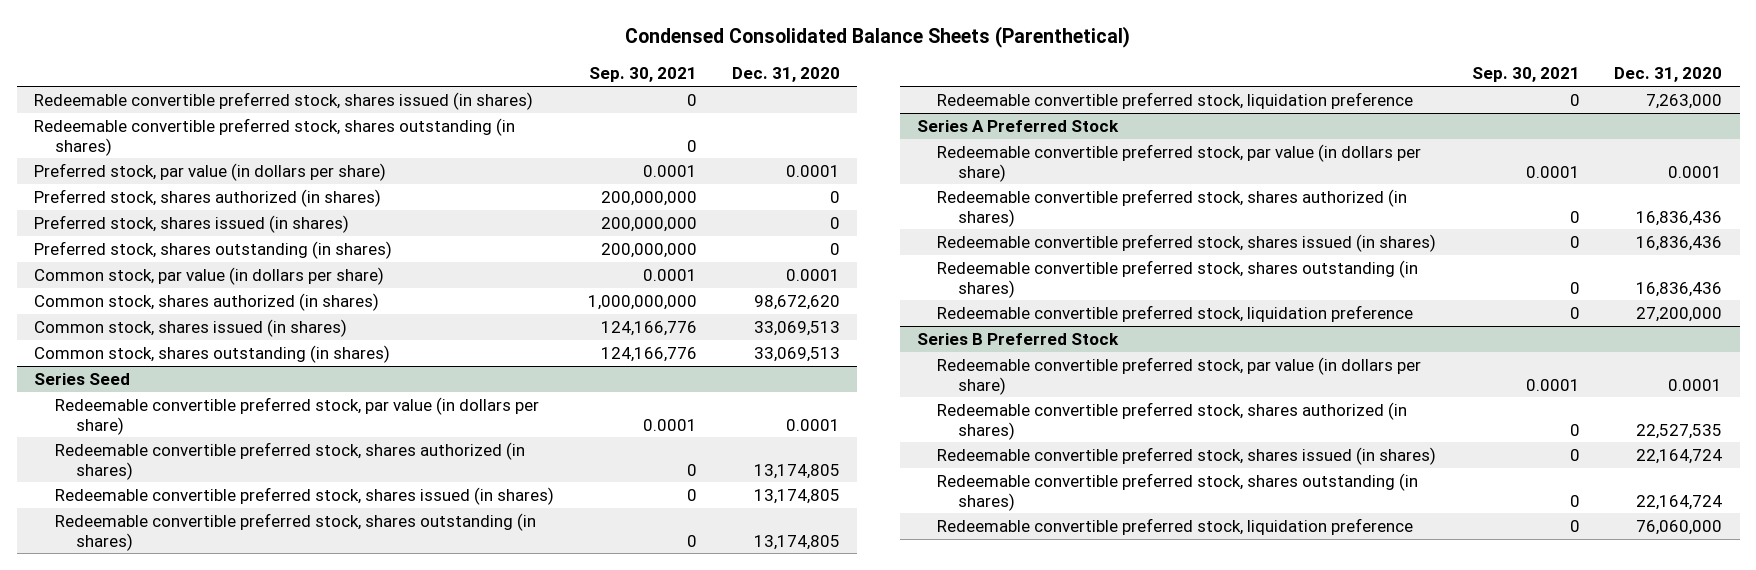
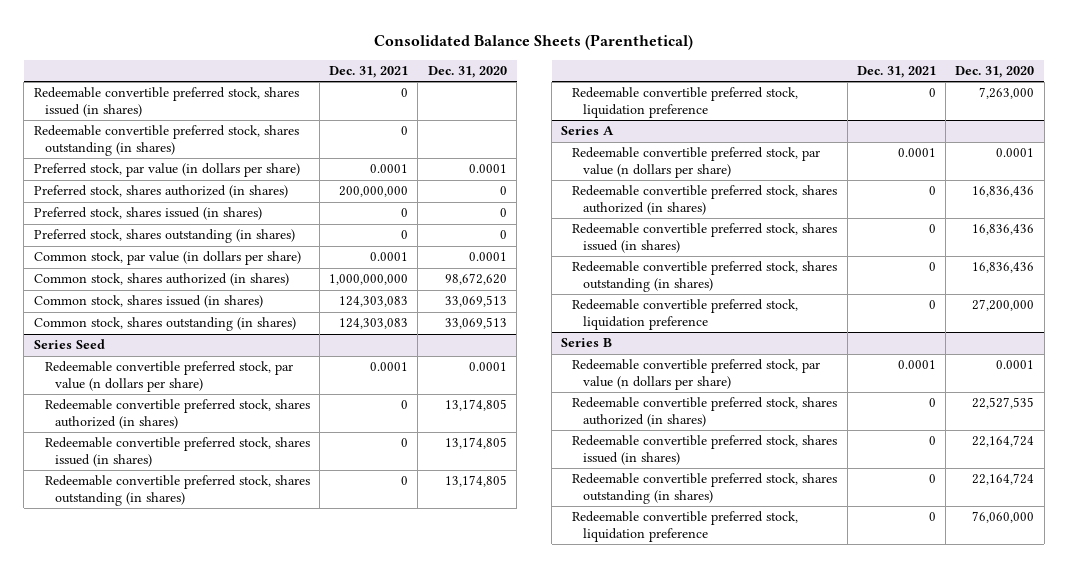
[625,26,1131,49] Condensed Consolidated Balance Sheets (Parenthetical) -> [374,33,694,50] Consolidated Balance Sheets (Parenthetical)
[589,67,698,83] Sep. 30, 2021 -> none
none -> [329,66,409,79] Dec. 31, 2021
[54,396,539,435] Redeemable convertible preferred stock, par value (in dollars per share) -> [44,361,293,392] Redeemable convertible preferred stock, par value (n dollars per share)
[916,119,1119,132] Series A Preferred Stock -> [561,126,615,136] Series A
[937,143,1422,182] Redeemable convertible preferred stock, par value (in dollars per share) -> [572,147,821,178] Redeemable convertible preferred stock, par value (n dollars per share)
[916,332,1119,345] Series B Preferred Stock -> [561,338,613,348] Series B
[937,356,1422,395] Redeemable convertible preferred stock, par value (in dollars per share) -> [572,359,821,390] Redeemable convertible preferred stock, par value (n dollars per share)

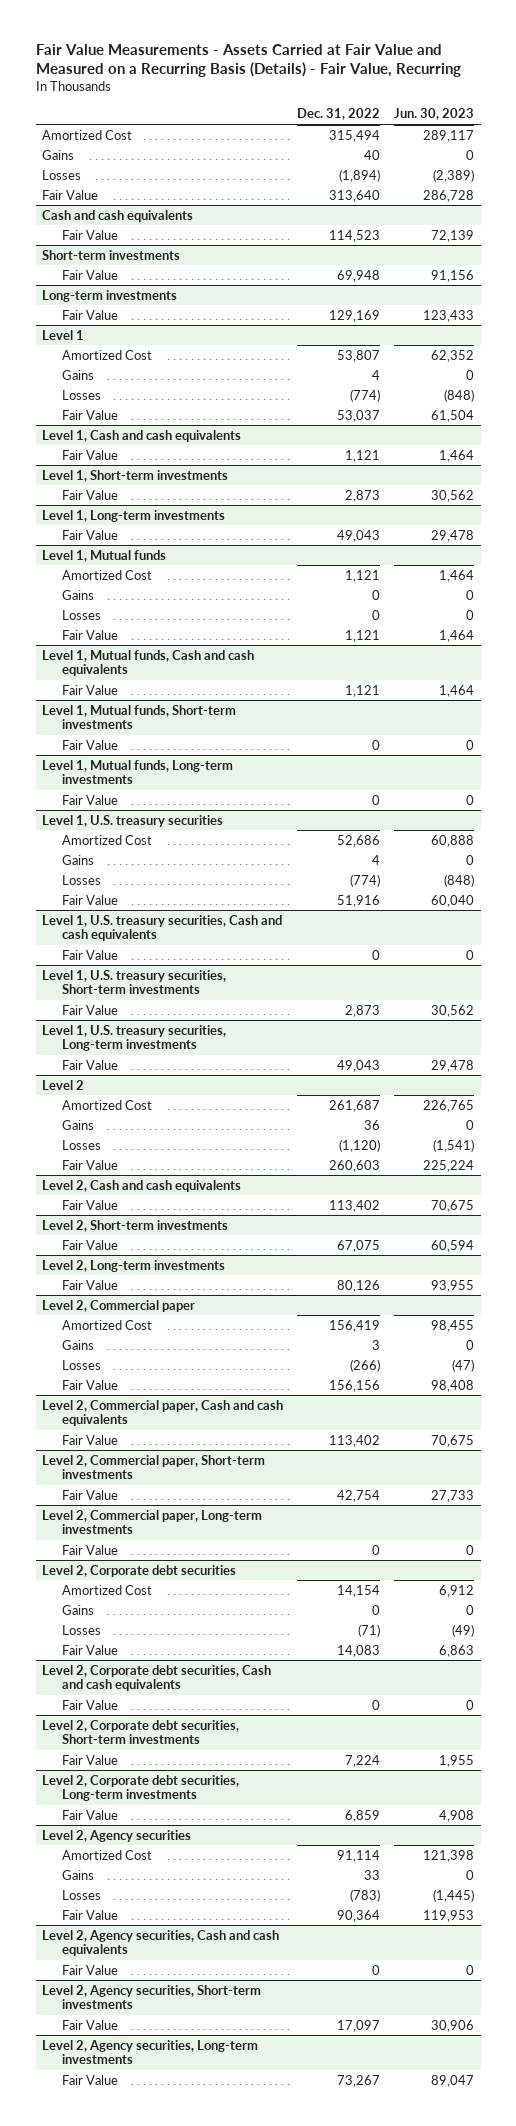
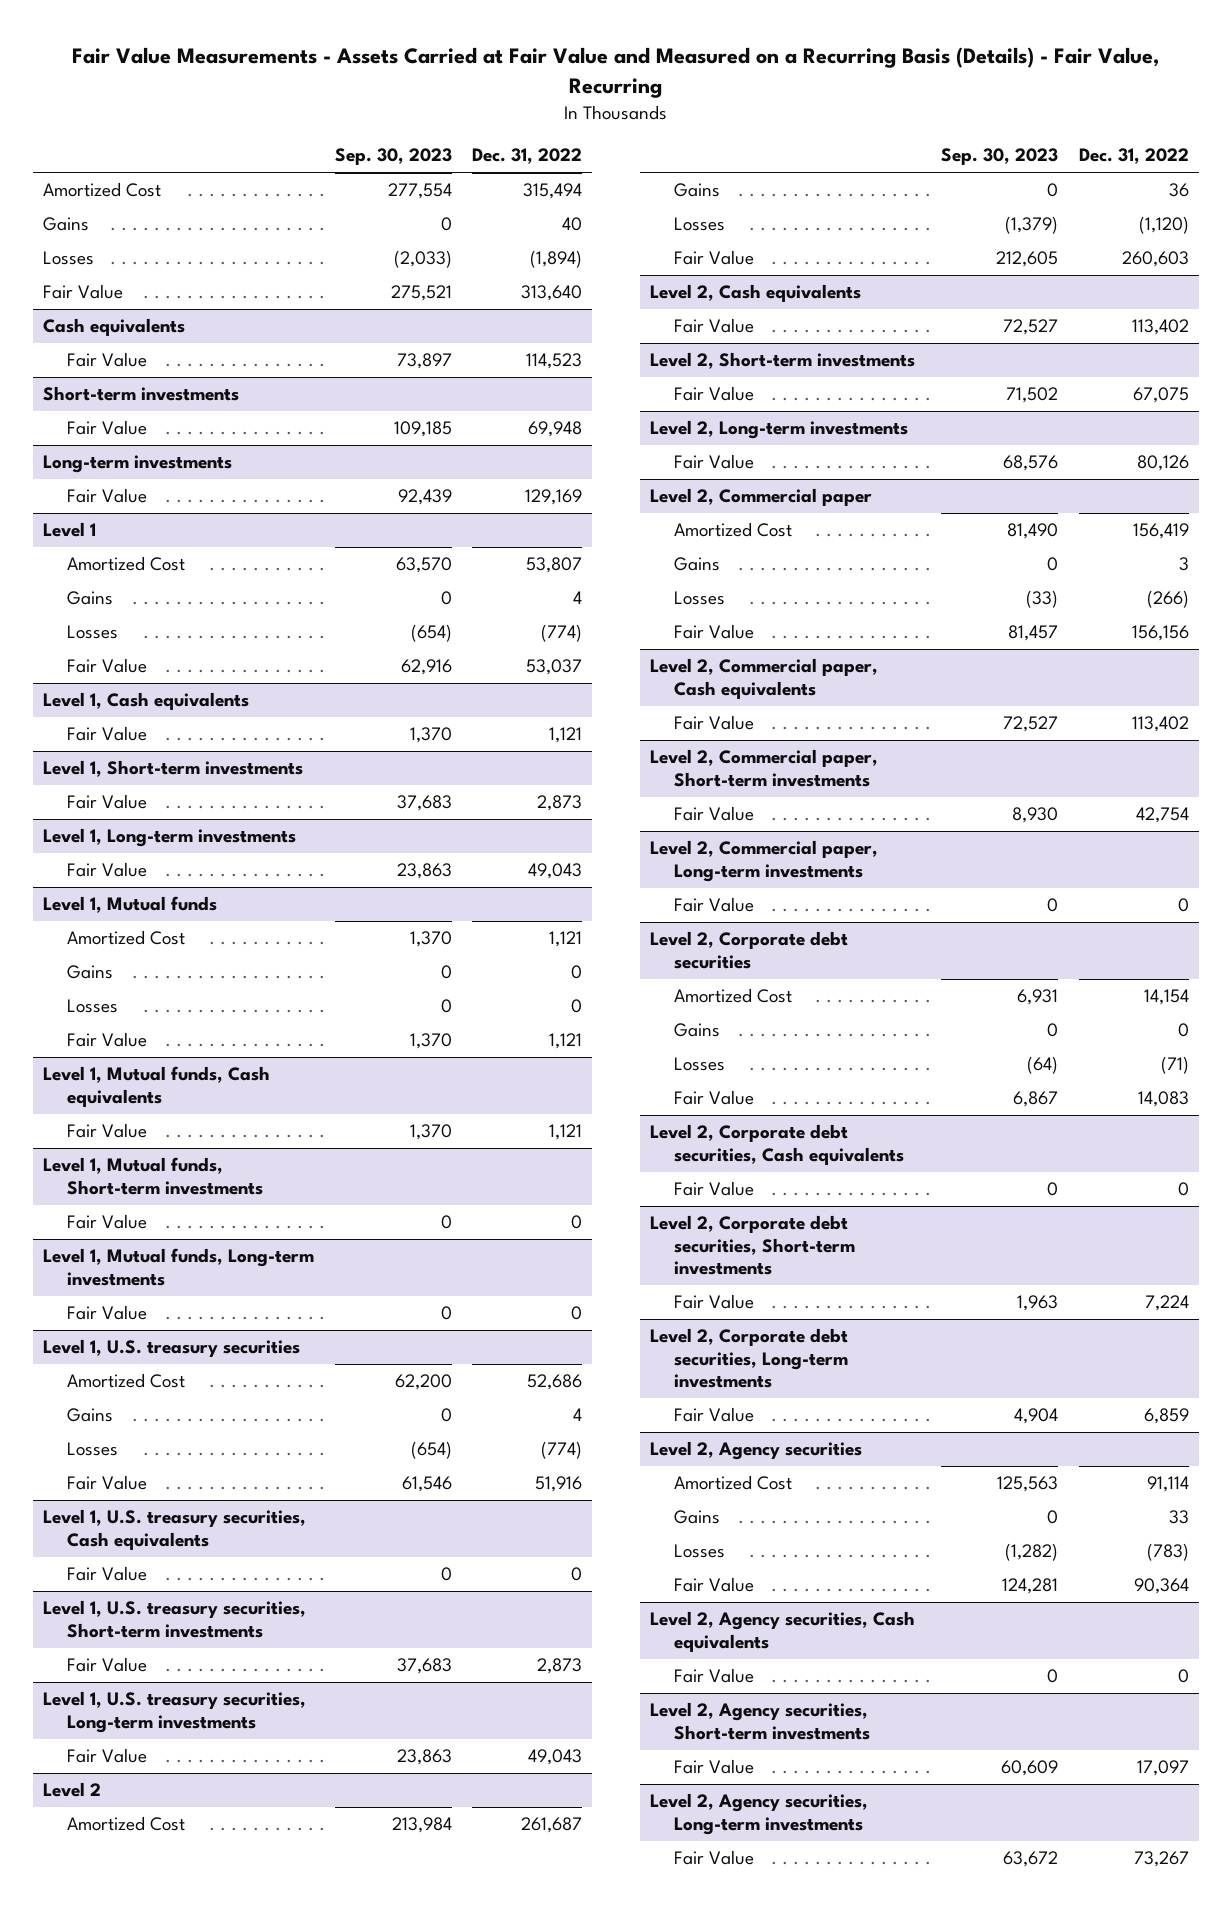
[394,108,475,121] Jun. 30, 2023 -> none
none -> [334,148,452,166] Sep. 30, 2023
[42,209,194,222] Cash and cash equivalents -> [43,318,186,337] Cash equivalents
[42,429,242,442] Level 1, Cash and cash equivalents -> [43,692,250,711] Level 1, Cash equivalents
[42,649,255,677] Level 1, Mutual funds, Cash and cash equivalents -> [43,1066,271,1107] Level 1, Mutual funds, Cash equivalents
[42,914,283,942] Level 1, U.S. treasury securities, Cash and cash equivalents -> [43,1509,307,1550] Level 1, U.S. treasury securities, Cash equivalents
[42,1179,242,1192] Level 2, Cash and cash equivalents -> [650,284,862,303] Level 2, Cash equivalents
[42,1399,284,1427] Level 2, Commercial paper, Cash and cash equivalents -> [650,658,879,699] Level 2, Commercial paper, Cash equivalents
[42,1664,272,1692] Level 2, Corporate debt securities, Cash and cash equivalents -> [650,1124,904,1165] Level 2, Corporate debt securities, Cash equivalents
[42,1929,280,1957] Level 2, Agency securities, Cash and cash equivalents -> [650,1611,916,1652] Level 2, Agency securities, Cash equivalents

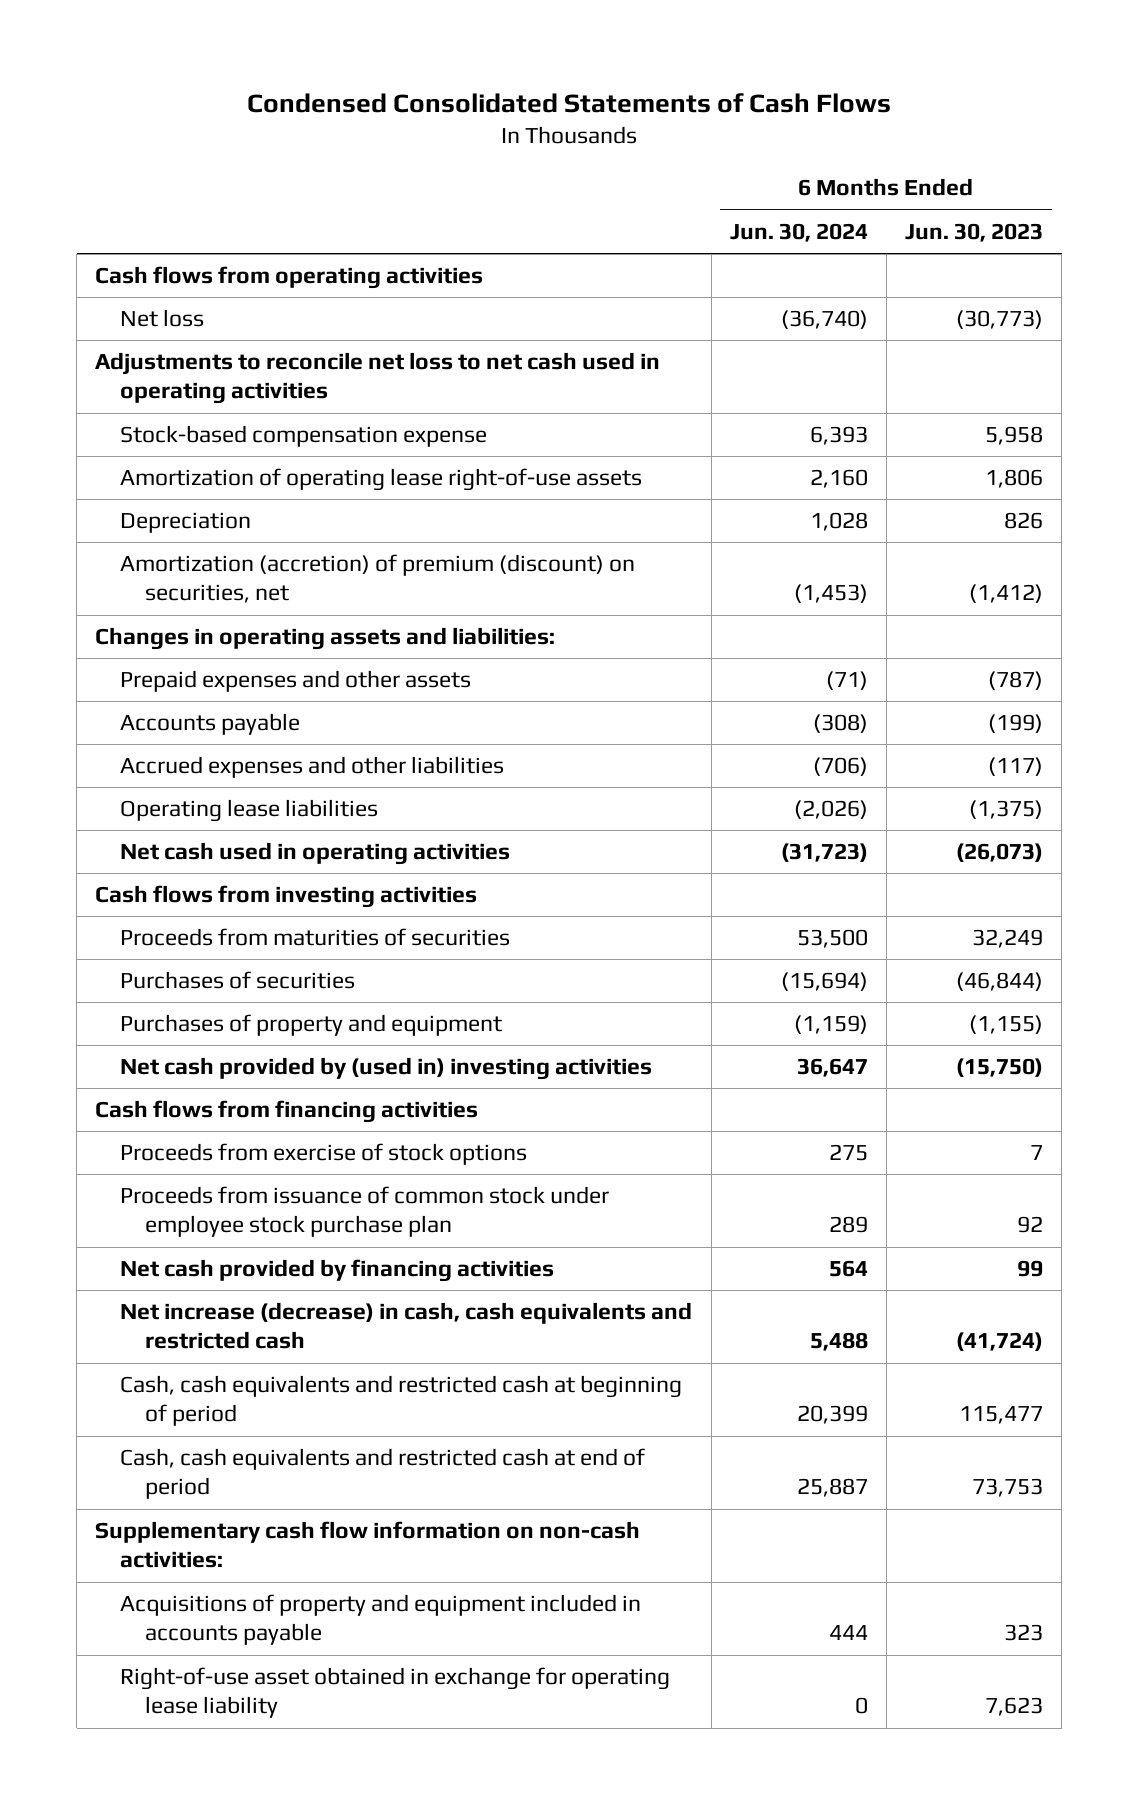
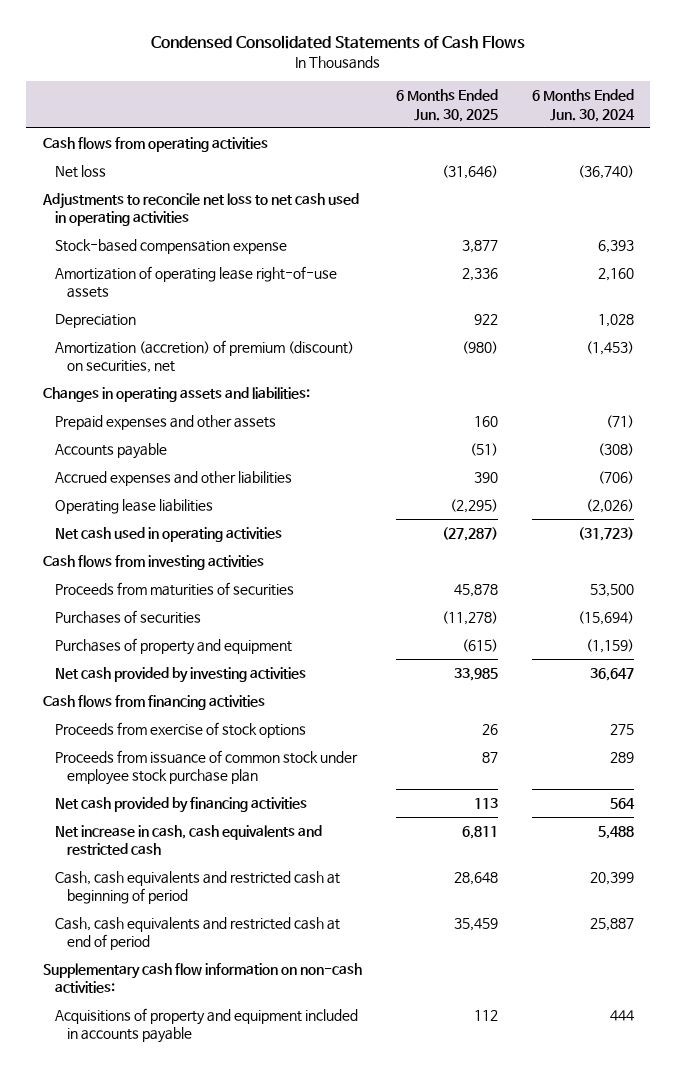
[905,222,1044,242] Jun. 30, 2023 -> none
none -> [395,89,498,122] 6 Months Ended Jun. 30, 2025
[120,1057,653,1081] Net cash provided by (used in) investing activities -> [54,667,306,684] Net cash provided by investing activities
[120,1302,693,1350] Net increase (decrease) in cash, cash equivalents and restricted cash -> [54,825,322,856] Net increase in cash, cash equivalents and restricted cash
[120,1667,671,1719] Right-of-use asset obtained in exchange for operating lease liability -> none

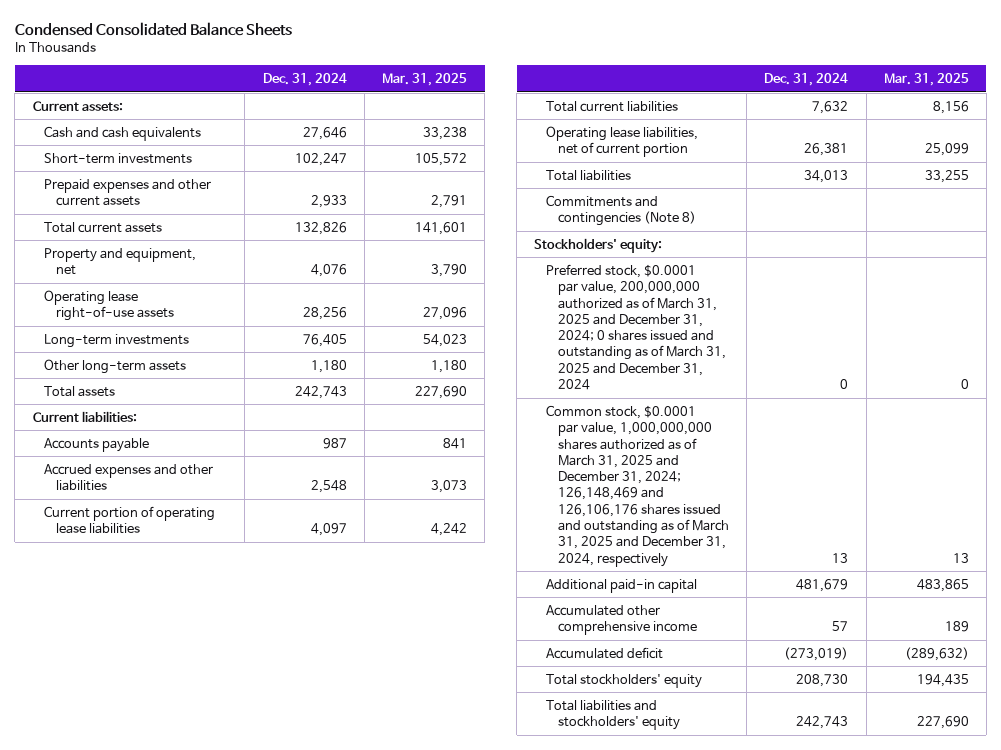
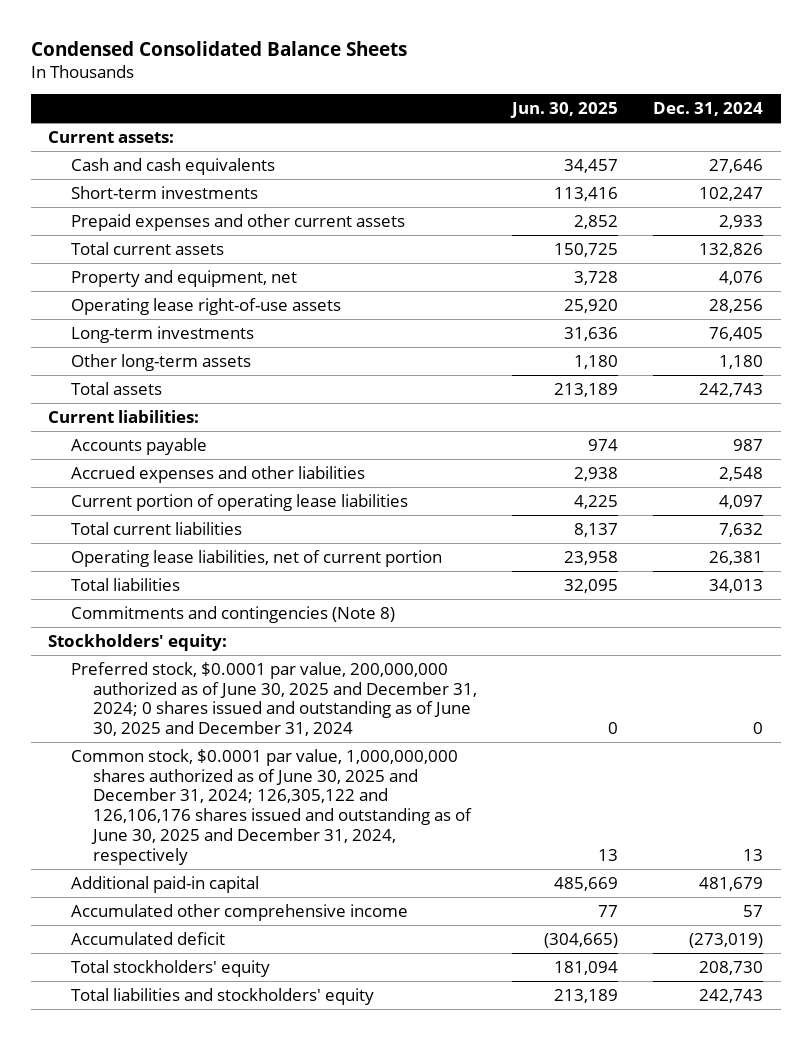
[381,72,467,86] Mar. 31, 2025 -> none
none -> [510,101,619,118] Jun. 30, 2025
[546,263,727,391] Preferred stock, $0.0001 par value, 200,000,000 authorized as of March 31, 2025 and December 31, 2024; 0 shares issued and outstanding as of March 31, 2025 and December 31, 2024 -> [70,661,478,737] Preferred stock, $0.0001 par value, 200,000,000 authorized as of June 30, 2025 and December 31, 2024; 0 shares issued and outstanding as of June 30, 2025 and December 31, 2024
[546,404,730,567] Common stock, $0.0001 par value, 1,000,000,000 shares authorized as of March 31, 2025 and December 31, 2024; 126,148,469 and 126,106,176 shares issued and outstanding as of March 31, 2025 and December 31, 2024, respectively -> [70,748,473,865] Common stock, $0.0001 par value, 1,000,000,000 shares authorized as of June 30, 2025 and December 31, 2024; 126,305,122 and 126,106,176 shares issued and outstanding as of June 30, 2025 and December 31, 2024, respectively

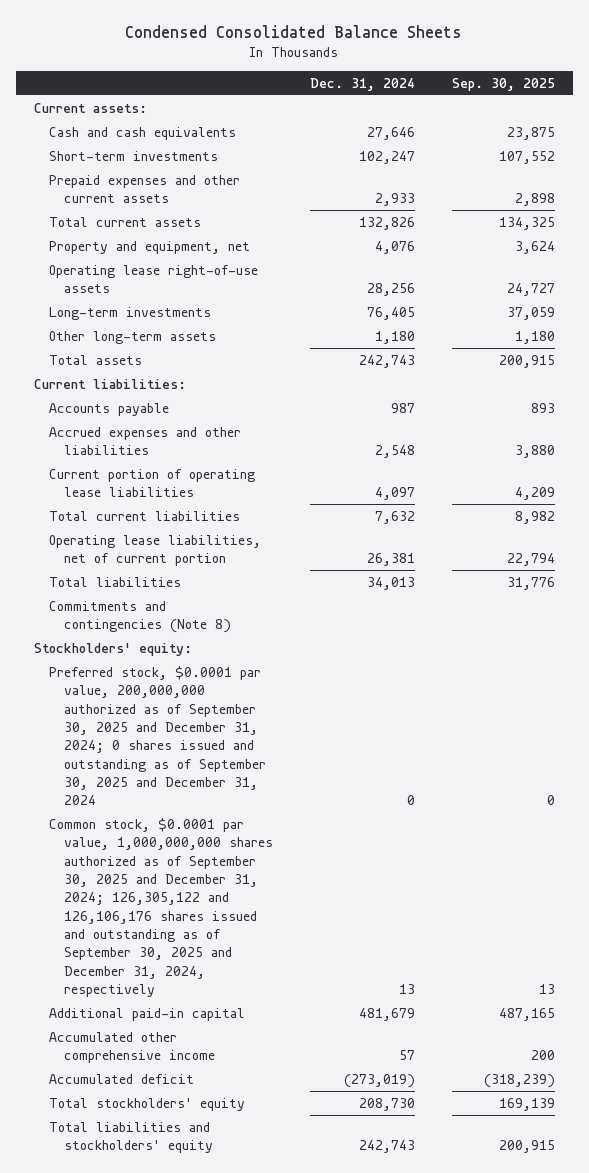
[510,101,619,118] Jun. 30, 2025 -> none
none -> [451,77,555,91] Sep. 30, 2025
[70,661,478,737] Preferred stock, $0.0001 par value, 200,000,000 authorized as of June 30, 2025 and December 31, 2024; 0 shares issued and outstanding as of June 30, 2025 and December 31, 2024 -> [49,665,266,806] Preferred stock, $0.0001 par value, 200,000,000 authorized as of September 30, 2025 and December 31, 2024; 0 shares issued and outstanding as of September 30, 2025 and December 31, 2024
[70,748,473,865] Common stock, $0.0001 par value, 1,000,000,000 shares authorized as of June 30, 2025 and December 31, 2024; 126,305,122 and 126,106,176 shares issued and outstanding as of June 30, 2025 and December 31, 2024, respectively -> [49,817,273,998] Common stock, $0.0001 par value, 1,000,000,000 shares authorized as of September 30, 2025 and December 31, 2024; 126,305,122 and 126,106,176 shares issued and outstanding as of September 30, 2025 and December 31, 2024, respectively

